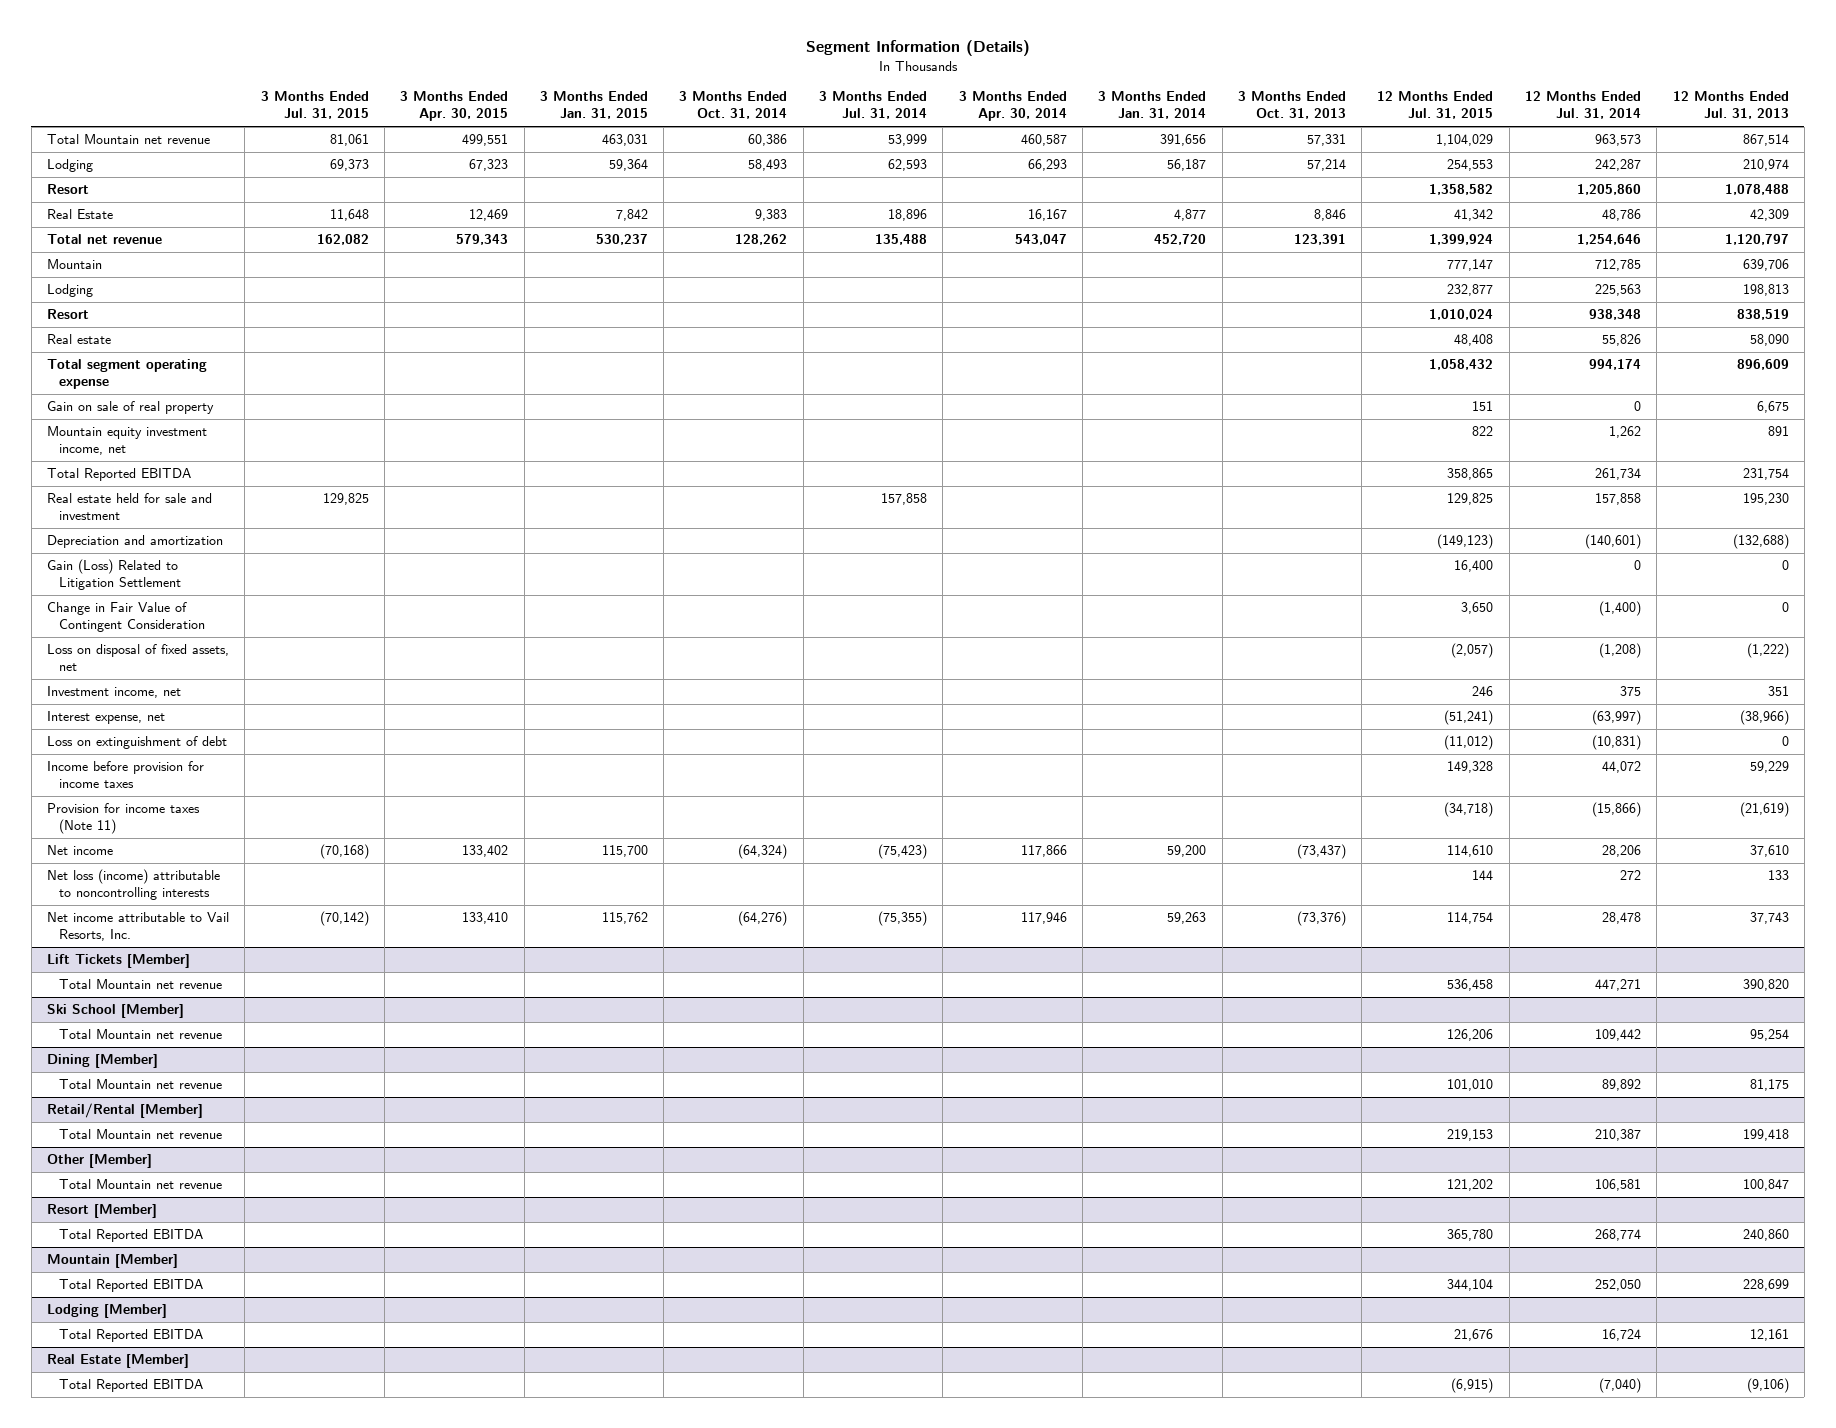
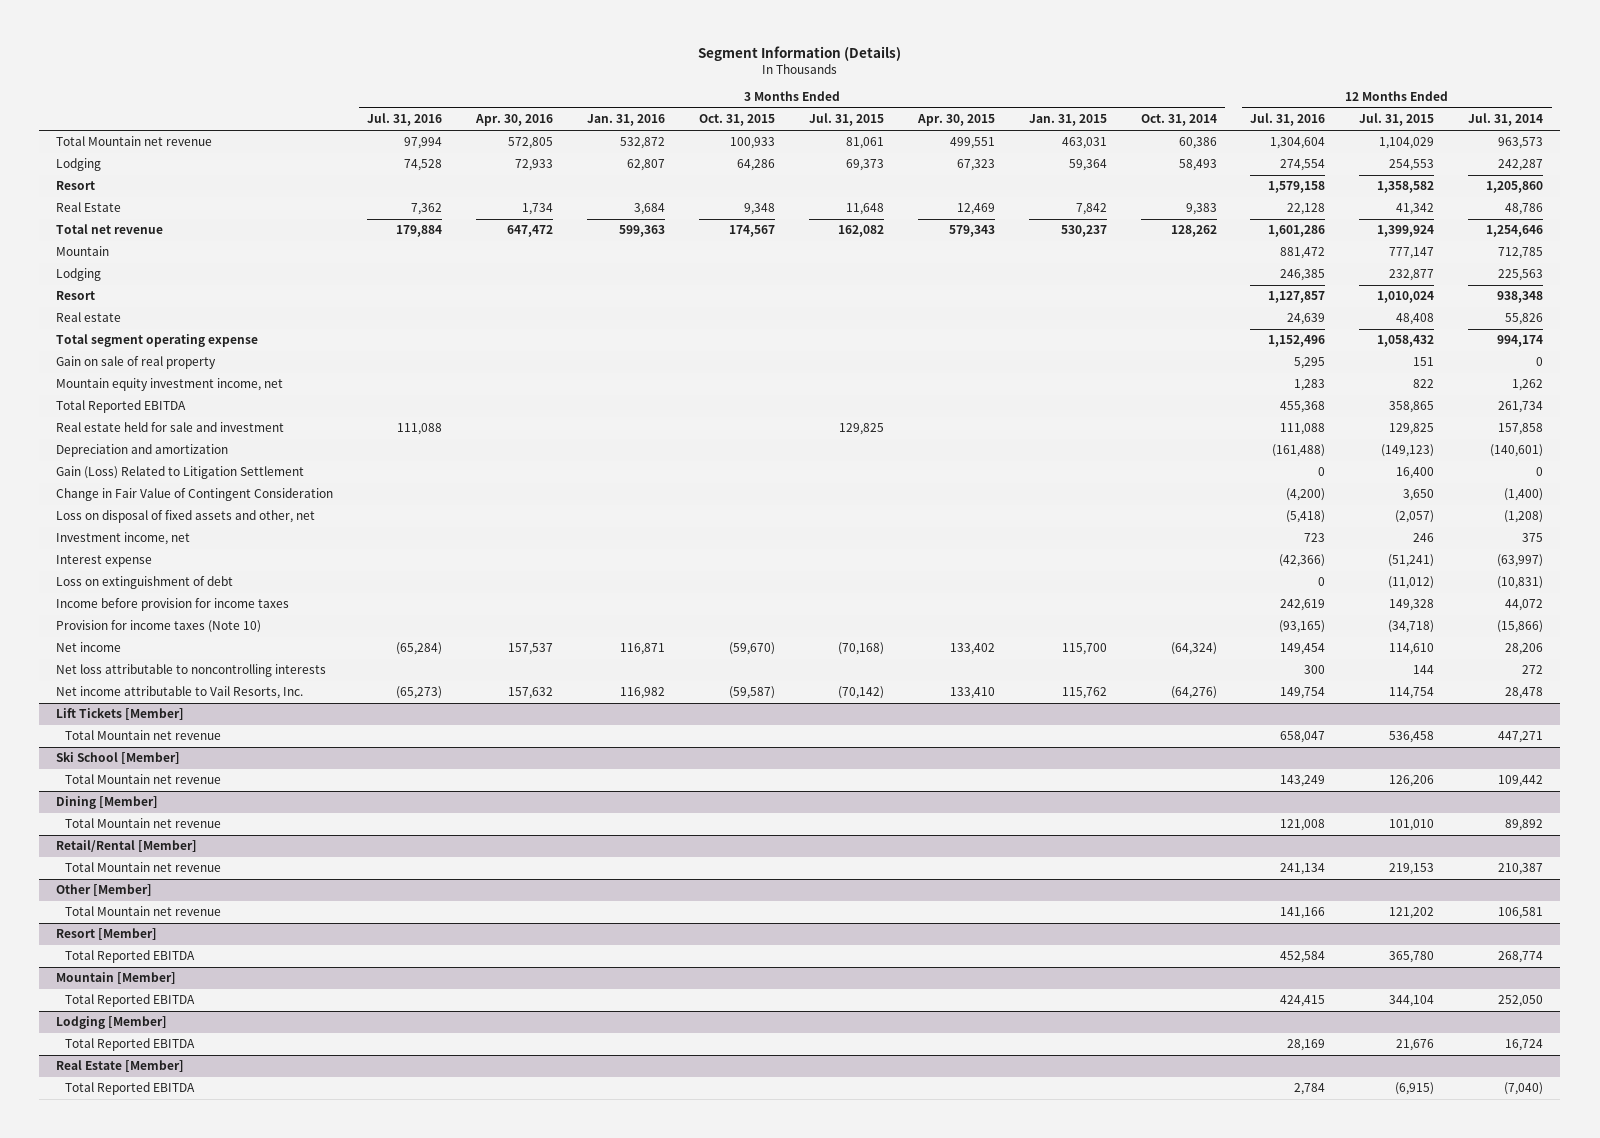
[819,91,928,120] 3 Months Ended Jul. 31, 2014 -> none
[958,91,1067,122] 3 Months Ended Apr. 30, 2014 -> none
[1098,91,1207,120] 3 Months Ended Jan. 31, 2014 -> none
[1237,91,1346,120] 3 Months Ended Oct. 31, 2013 -> none
[1672,91,1789,120] 12 Months Ended Jul. 31, 2013 -> none
none -> [367,113,443,127] Jul. 31, 2016
none -> [475,114,554,127] Apr. 30, 2016
none -> [587,114,666,127] Jan. 31, 2016
none -> [699,114,776,127] Oct. 31, 2015
none -> [1250,113,1326,127] Jul. 31, 2016
[47,644,230,672] Loss on disposal of fixed assets, net -> [56,510,316,524] Loss on disposal of fixed assets and other, net
[47,711,166,725] Interest expense, net -> [56,555,153,568] Interest expense
[47,803,201,835] Provision for income taxes (Note 11) -> [56,620,262,634] Provision for income taxes (Note 10)
[47,869,221,901] Net loss (income) attributable to noncontrolling interests -> [56,664,327,678] Net loss attributable to noncontrolling interests

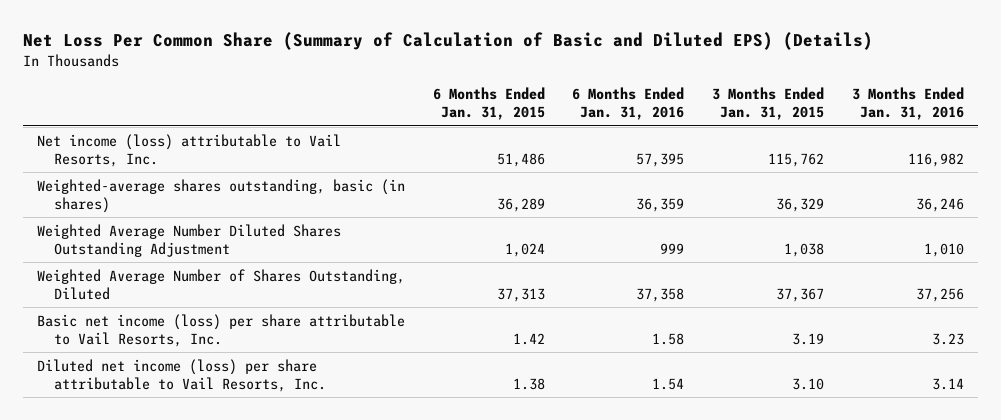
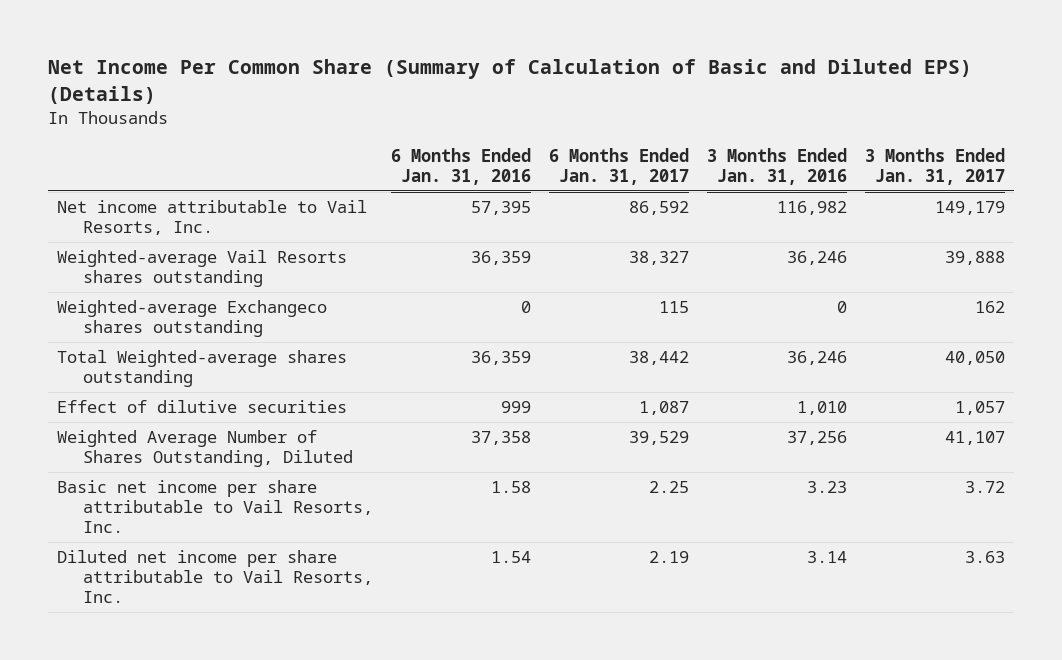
[22,31,873,50] Net Loss Per Common Share (Summary of Calculation of Basic and Diluted EPS) (Details) -> [47,59,972,104] Net Income Per Common Share (Summary of Calculation of Basic and Diluted EPS) (Details)
[432,86,545,121] 6 Months Ended Jan. 31, 2015 -> none
[712,86,825,121] 3 Months Ended Jan. 31, 2015 -> none
none -> [548,147,689,185] 6 Months Ended Jan. 31, 2017
none -> [864,147,1005,185] 3 Months Ended Jan. 31, 2017
[36,133,341,167] Net income (loss) attributable to Vail Resorts, Inc. -> [56,200,367,236] Net income attributable to Vail Resorts, Inc.
none -> [56,250,347,288] Weighted-average Vail Resorts shares outstanding
none -> [56,300,327,338] Weighted-average Exchangeco shares outstanding
[36,178,405,213] Weighted-average shares outstanding, basic (in shares) -> [56,350,347,388] Total Weighted-average shares outstanding
[36,223,341,257] Weighted Average Number Diluted Shares Outstanding Adjustment -> [56,400,347,414] Effect of dilutive securities
[36,313,405,347] Basic net income (loss) per share attributable to Vail Resorts, Inc. -> [56,480,373,534] Basic net income per share attributable to Vail Resorts, Inc.
[36,358,326,392] Diluted net income (loss) per share attributable to Vail Resorts, Inc. -> [56,550,373,604] Diluted net income per share attributable to Vail Resorts, Inc.

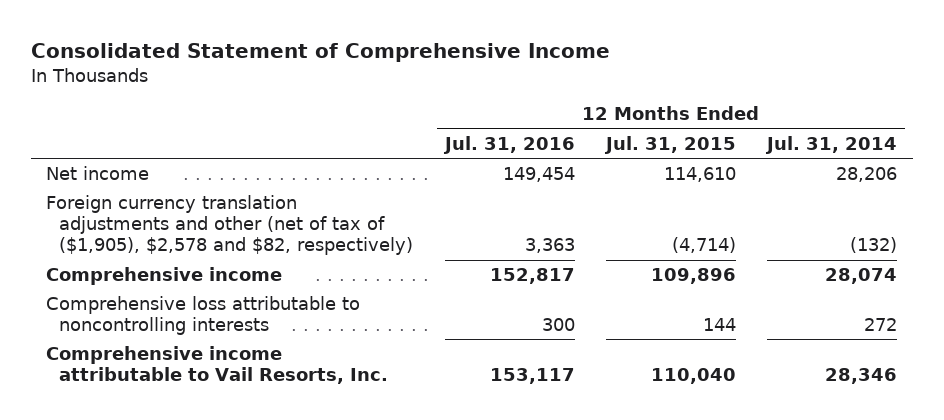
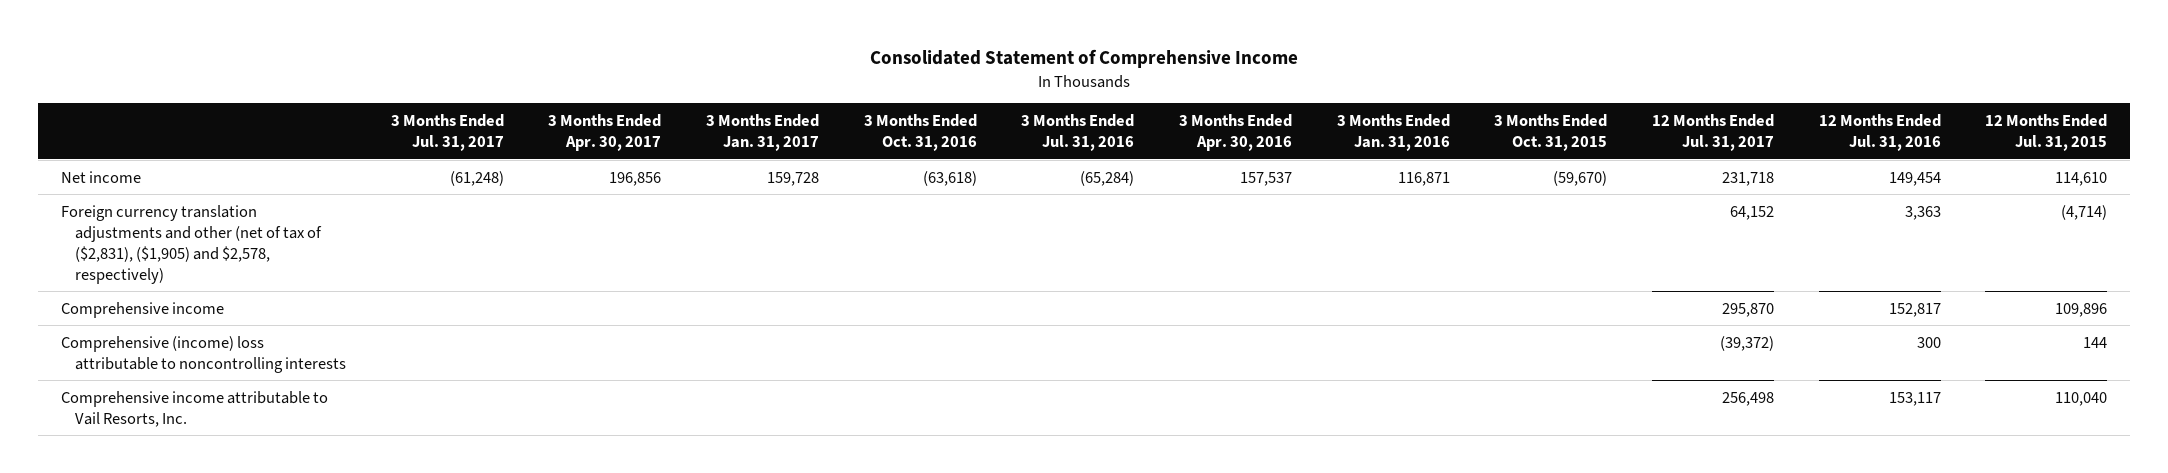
[765,135,898,154] Jul. 31, 2014 -> none
none -> [390,113,504,152] 3 Months Ended Jul. 31, 2017
none -> [548,113,662,152] 3 Months Ended Apr. 30, 2017
none -> [705,113,819,152] 3 Months Ended Jan. 31, 2017
none -> [863,113,977,152] 3 Months Ended Oct. 31, 2016
none -> [1021,113,1135,152] 3 Months Ended Jul. 31, 2016
none -> [1178,113,1292,152] 3 Months Ended Apr. 30, 2016
none -> [1336,113,1450,152] 3 Months Ended Jan. 31, 2016
none -> [1494,113,1608,152] 3 Months Ended Oct. 31, 2015
none -> [1651,113,1774,152] 12 Months Ended Jul. 31, 2017
[46,195,414,256] Foreign currency translation adjustments and other (net of tax of ($1,905), $2,578 and $82, respectively) -> [60,204,322,284] Foreign currency translation adjustments and other (net of tax of ($2,831), ($1,905) and $2,578, respectively)
[46,296,361,336] Comprehensive loss attributable to noncontrolling interests -> [60,335,346,373] Comprehensive (income) loss attributable to noncontrolling interests

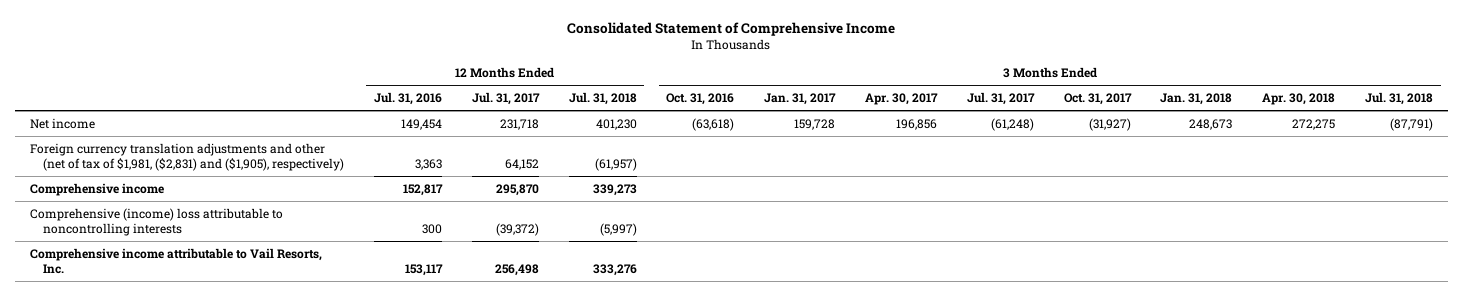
[1021,113,1135,152] 3 Months Ended Jul. 31, 2016 -> none
[1178,113,1292,152] 3 Months Ended Apr. 30, 2016 -> none
[1336,113,1450,152] 3 Months Ended Jan. 31, 2016 -> none
[1494,113,1608,152] 3 Months Ended Oct. 31, 2015 -> none
[1985,113,2108,152] 12 Months Ended Jul. 31, 2015 -> none
none -> [568,91,637,105] Jul. 31, 2018
none -> [1063,92,1132,105] Oct. 31, 2017
none -> [1160,92,1233,105] Jan. 31, 2018
none -> [1262,92,1336,105] Apr. 30, 2018
none -> [1365,91,1434,105] Jul. 31, 2018
[60,204,322,284] Foreign currency translation adjustments and other (net of tax of ($2,831), ($1,905) and $2,578, respectively) -> [29,142,345,171] Foreign currency translation adjustments and other (net of tax of $1,981, ($2,831) and ($1,905), respectively)

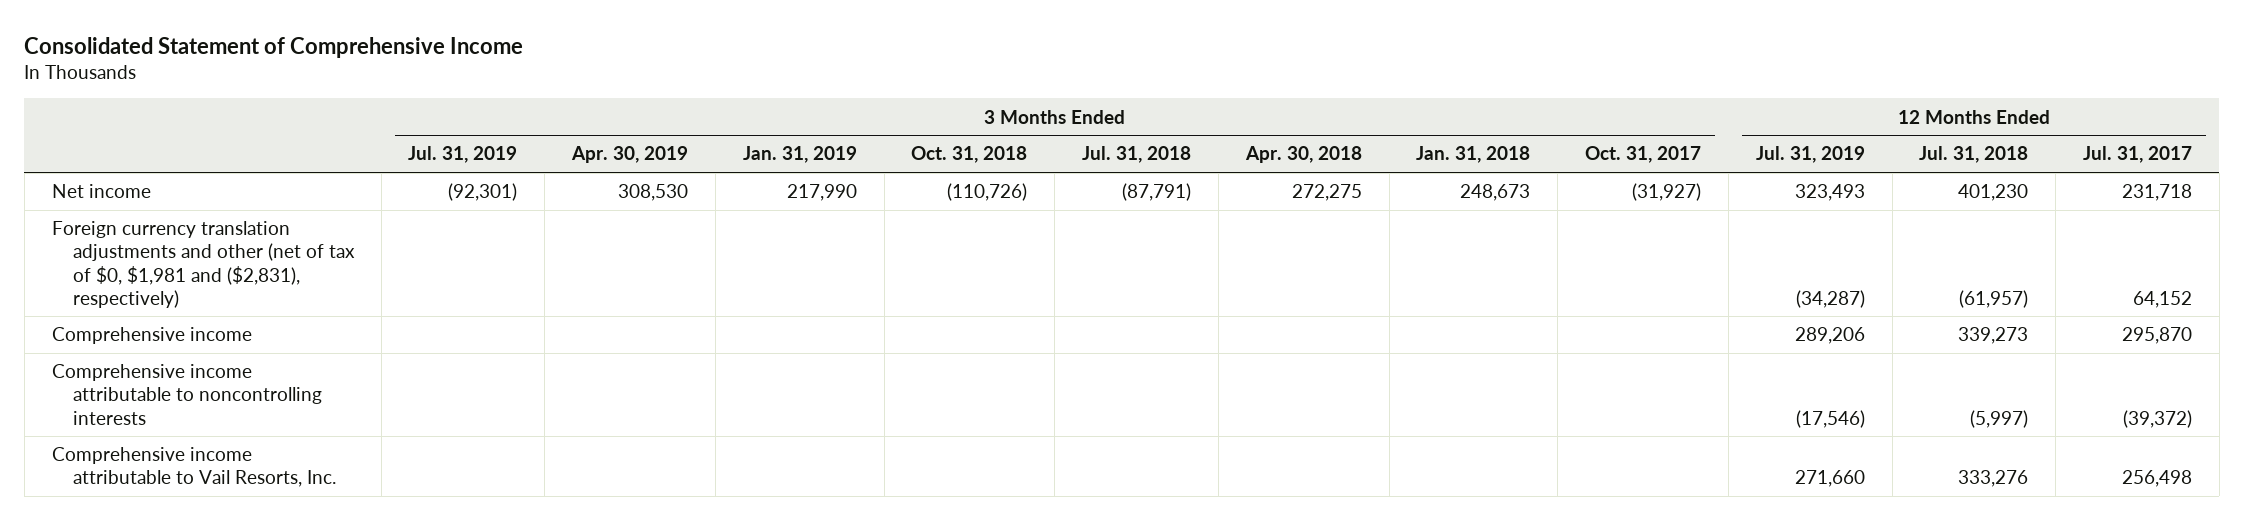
[373,91,442,105] Jul. 31, 2016 -> none
[666,92,735,105] Oct. 31, 2016 -> none
[764,92,837,105] Jan. 31, 2017 -> none
[864,92,938,105] Apr. 30, 2017 -> none
[966,91,1035,105] Jul. 31, 2017 -> none
none -> [408,146,518,164] Jul. 31, 2019
none -> [571,146,689,164] Apr. 30, 2019
none -> [742,146,857,164] Jan. 31, 2019
none -> [911,146,1028,164] Oct. 31, 2018
none -> [1755,146,1865,164] Jul. 31, 2019
[29,142,345,171] Foreign currency translation adjustments and other (net of tax of $1,981, ($2,831) and ($1,905), respectively) -> [51,221,355,308] Foreign currency translation adjustments and other (net of tax of $0, $1,981 and ($2,831), respectively)
[29,207,283,236] Comprehensive (income) loss attributable to noncontrolling interests -> [51,364,322,425] Comprehensive income attributable to noncontrolling interests

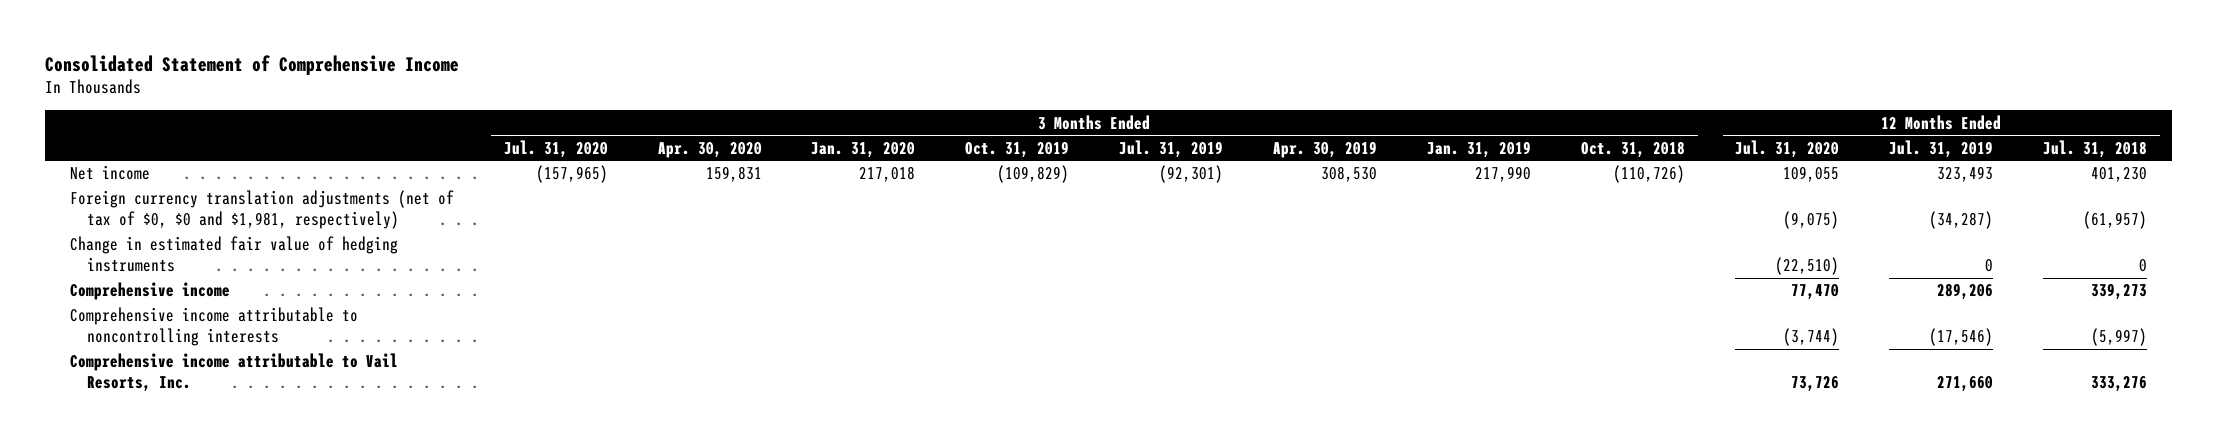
[1082,146,1192,164] Jul. 31, 2018 -> none
[1244,146,1362,164] Apr. 30, 2018 -> none
[1416,146,1531,164] Jan. 31, 2018 -> none
[1585,146,1702,164] Oct. 31, 2017 -> none
[2082,146,2192,164] Jul. 31, 2017 -> none
none -> [503,139,608,158] Jul. 31, 2020
none -> [657,141,762,158] Apr. 30, 2020
none -> [811,141,916,158] Jan. 31, 2020
none -> [965,140,1070,158] Oct. 31, 2019
none -> [1735,139,1840,158] Jul. 31, 2020
[51,221,355,308] Foreign currency translation adjustments and other (net of tax of $0, $1,981 and ($2,831), respectively) -> [69,190,454,229] Foreign currency translation adjustments (net of tax of $0, $0 and $1,981, respectively)
none -> [69,236,398,272] Change in estimated fair value of hedging instruments

